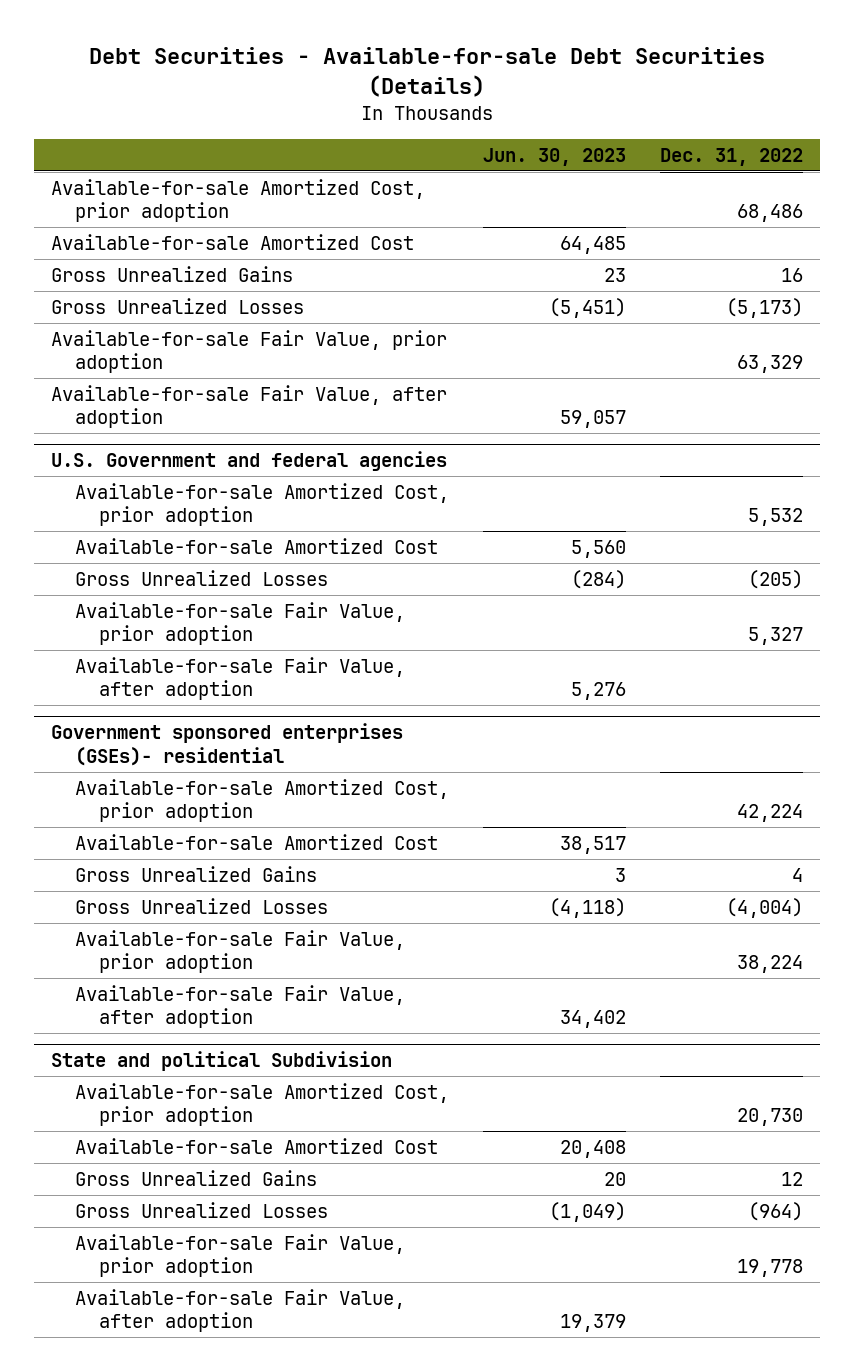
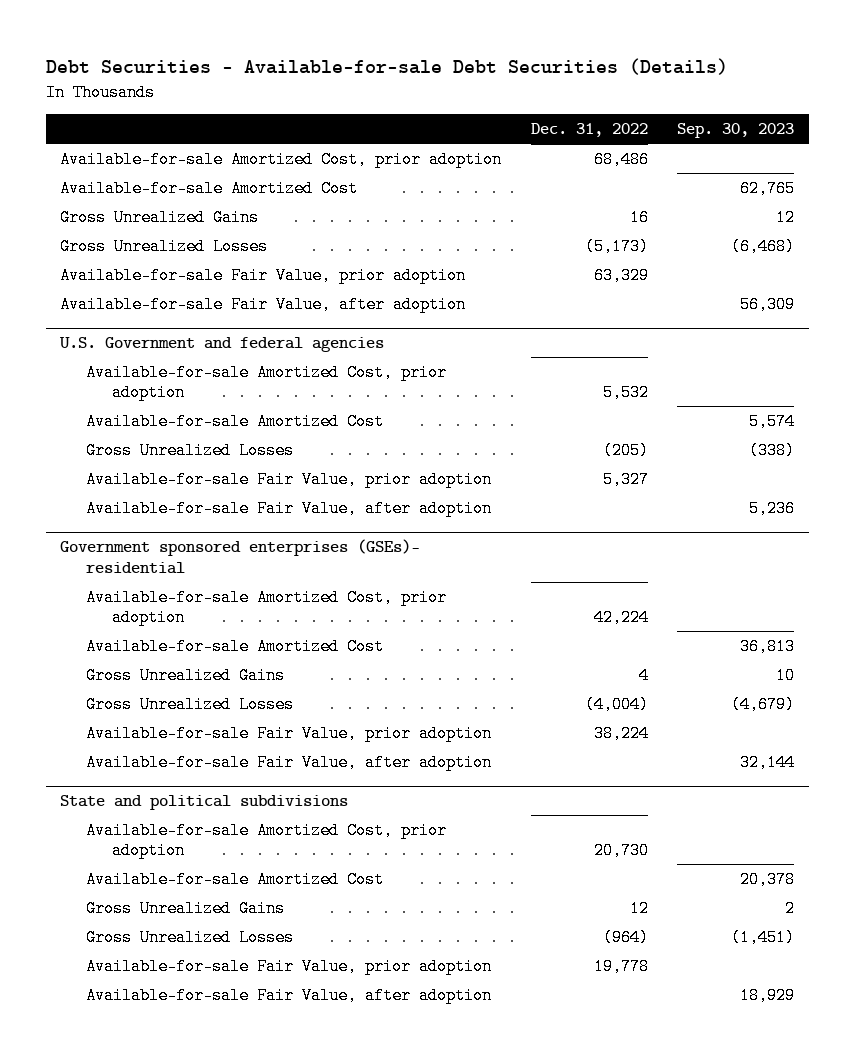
[483,147,627,166] Jun. 30, 2023 -> none
none -> [677,123,795,139] Sep. 30, 2023
[51,1051,393,1072] State and political Subdivision -> [60,795,349,811] State and political subdivisions

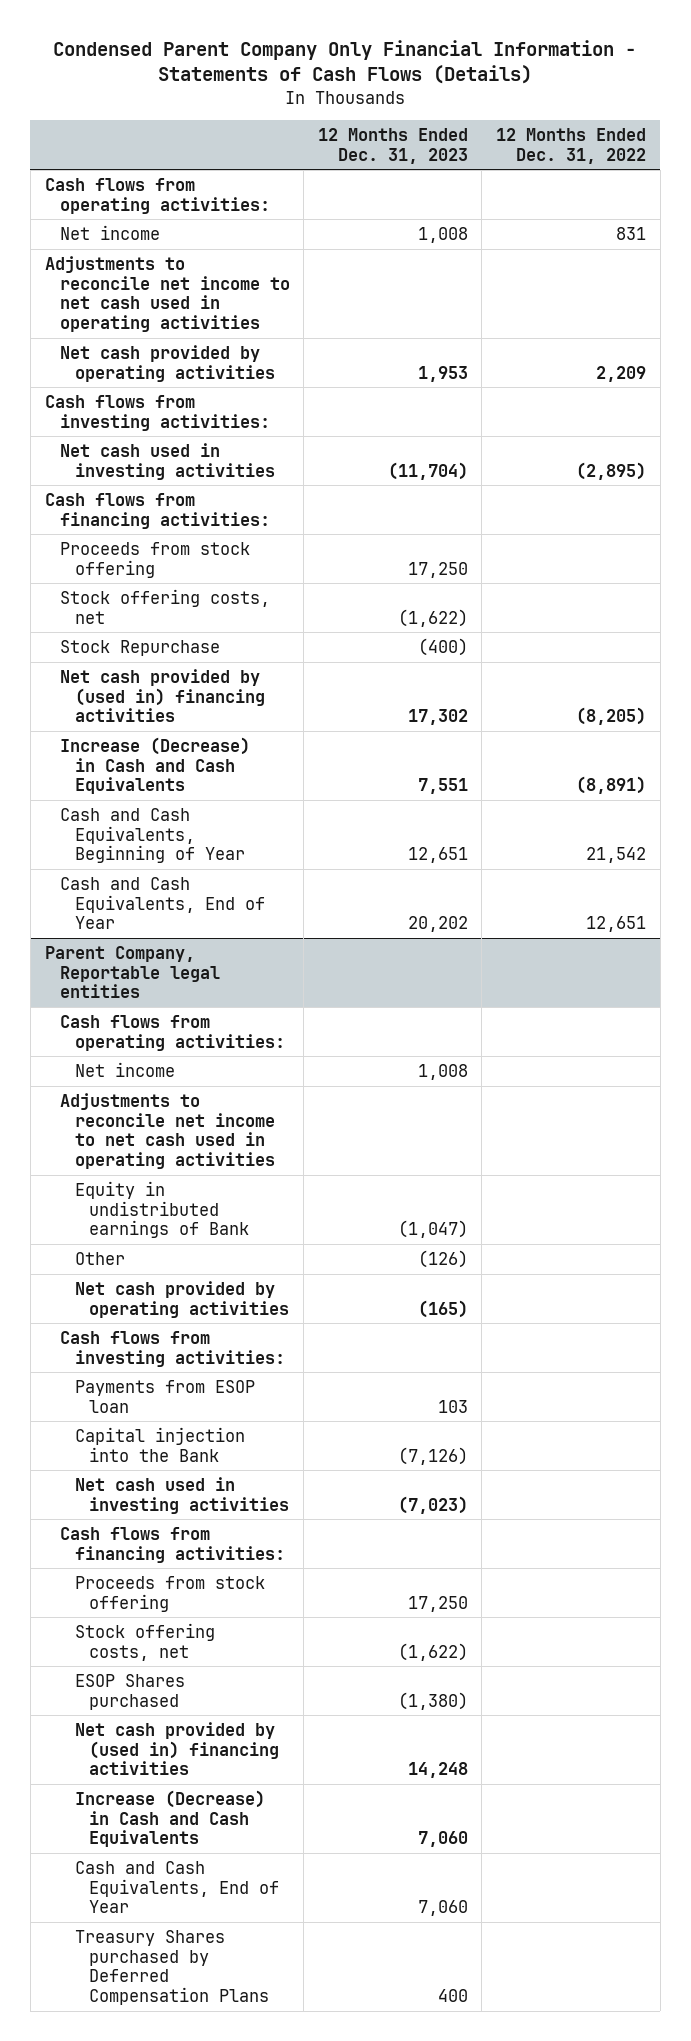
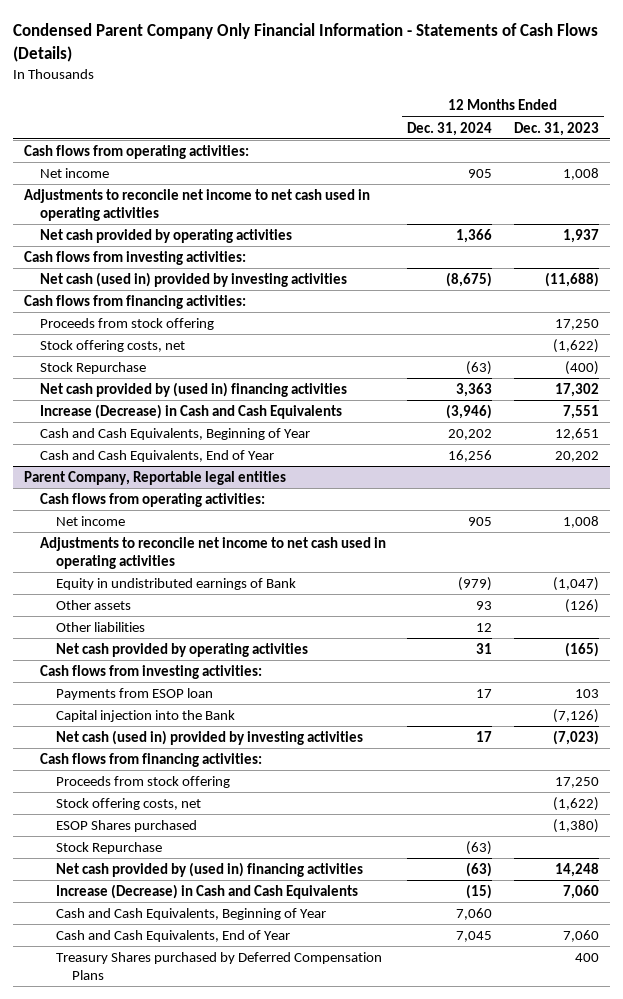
[496,127,647,164] 12 Months Ended Dec. 31, 2022 -> none
none -> [407,121,493,136] Dec. 31, 2024
[417,365,468,382] 1,953 -> [562,228,599,243] 1,937
[59,442,275,480] Net cash used in investing activities -> [40,271,348,287] Net cash (used in) provided by investing activities
[387,461,468,480] (11,704) -> [544,271,599,287] (11,688)
[74,1251,125,1265] Other -> [56,599,132,610] Other assets
none -> [56,621,146,632] Other liabilities
[74,1476,290,1514] Net cash used in investing activities -> [56,729,364,745] Net cash (used in) provided by investing activities
none -> [56,841,163,854] Stock Repurchase
none -> [56,907,327,920] Cash and Cash Equivalents, Beginning of Year

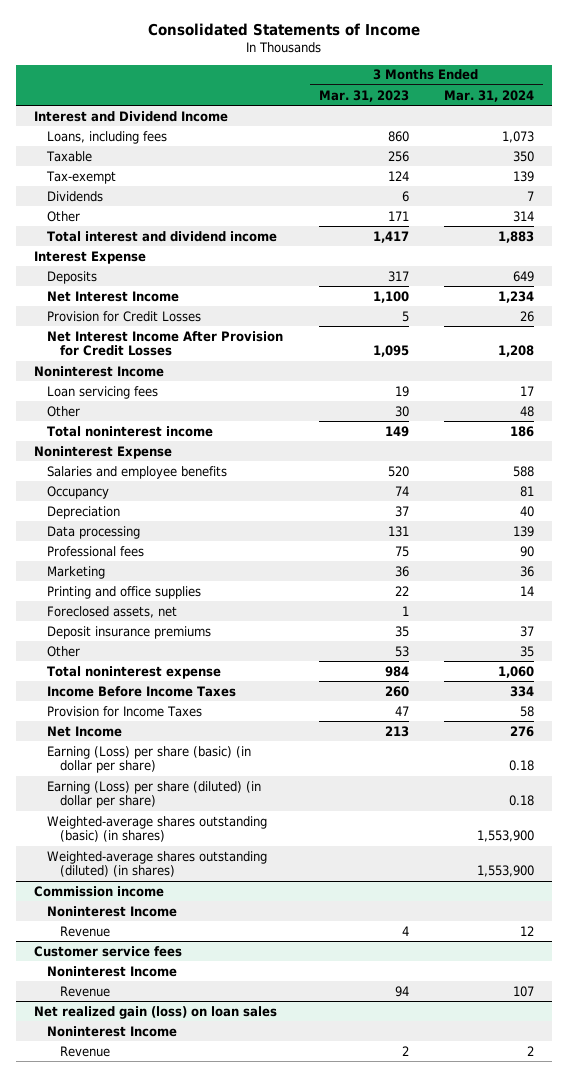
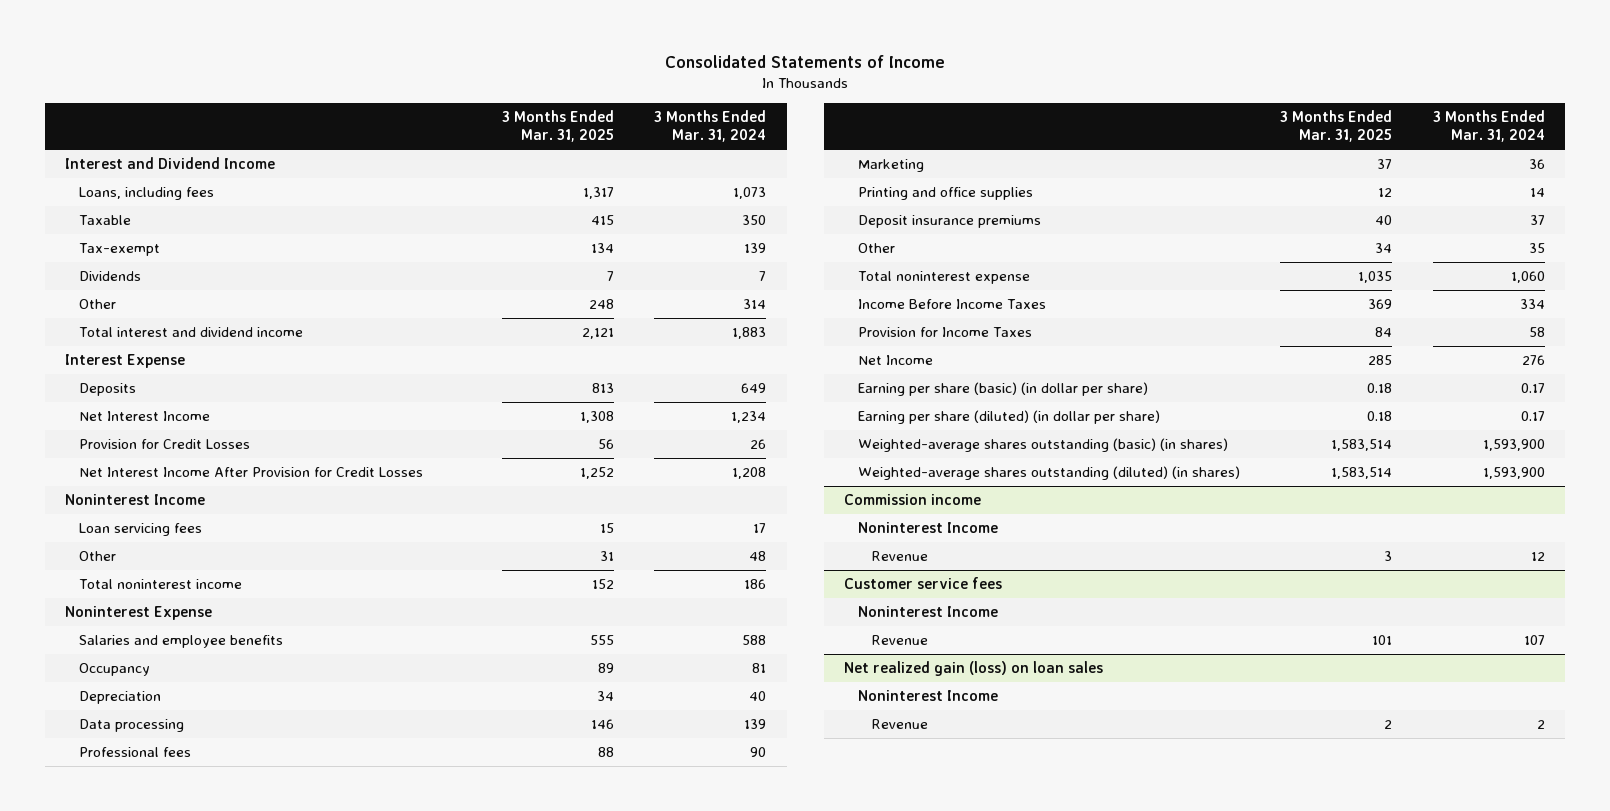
[318,89,409,102] Mar. 31, 2023 -> none
none -> [501,109,614,143] 3 Months Ended Mar. 31, 2025
[47,605,178,618] Foreclosed assets, net -> none
[47,745,252,774] Earning (Loss) per share (basic) (in dollar per share) -> [857,381,1148,396] Earning per share (basic) (in dollar per share)
[509,760,535,772] 0.18 -> [1520,382,1545,393] 0.17
[47,780,262,809] Earning (Loss) per share (diluted) (in dollar per share) -> [857,409,1160,424] Earning per share (diluted) (in dollar per share)
[509,795,535,807] 0.18 -> [1520,410,1545,421] 0.17
[477,830,535,843] 1,553,900 -> [1482,438,1545,451] 1,593,900
[477,865,535,878] 1,553,900 -> [1482,466,1545,479] 1,593,900

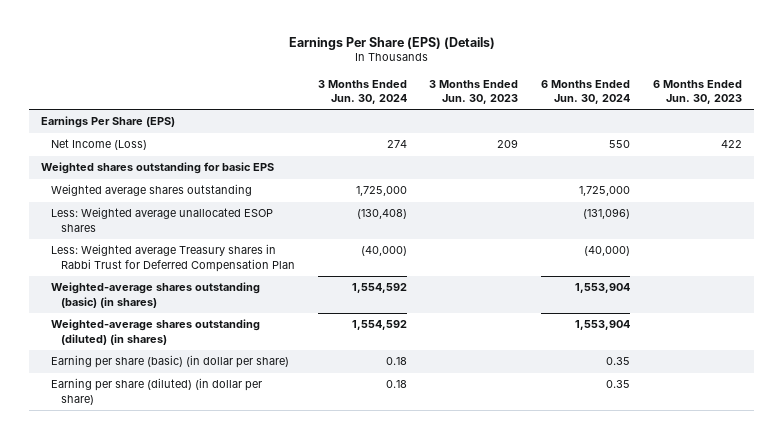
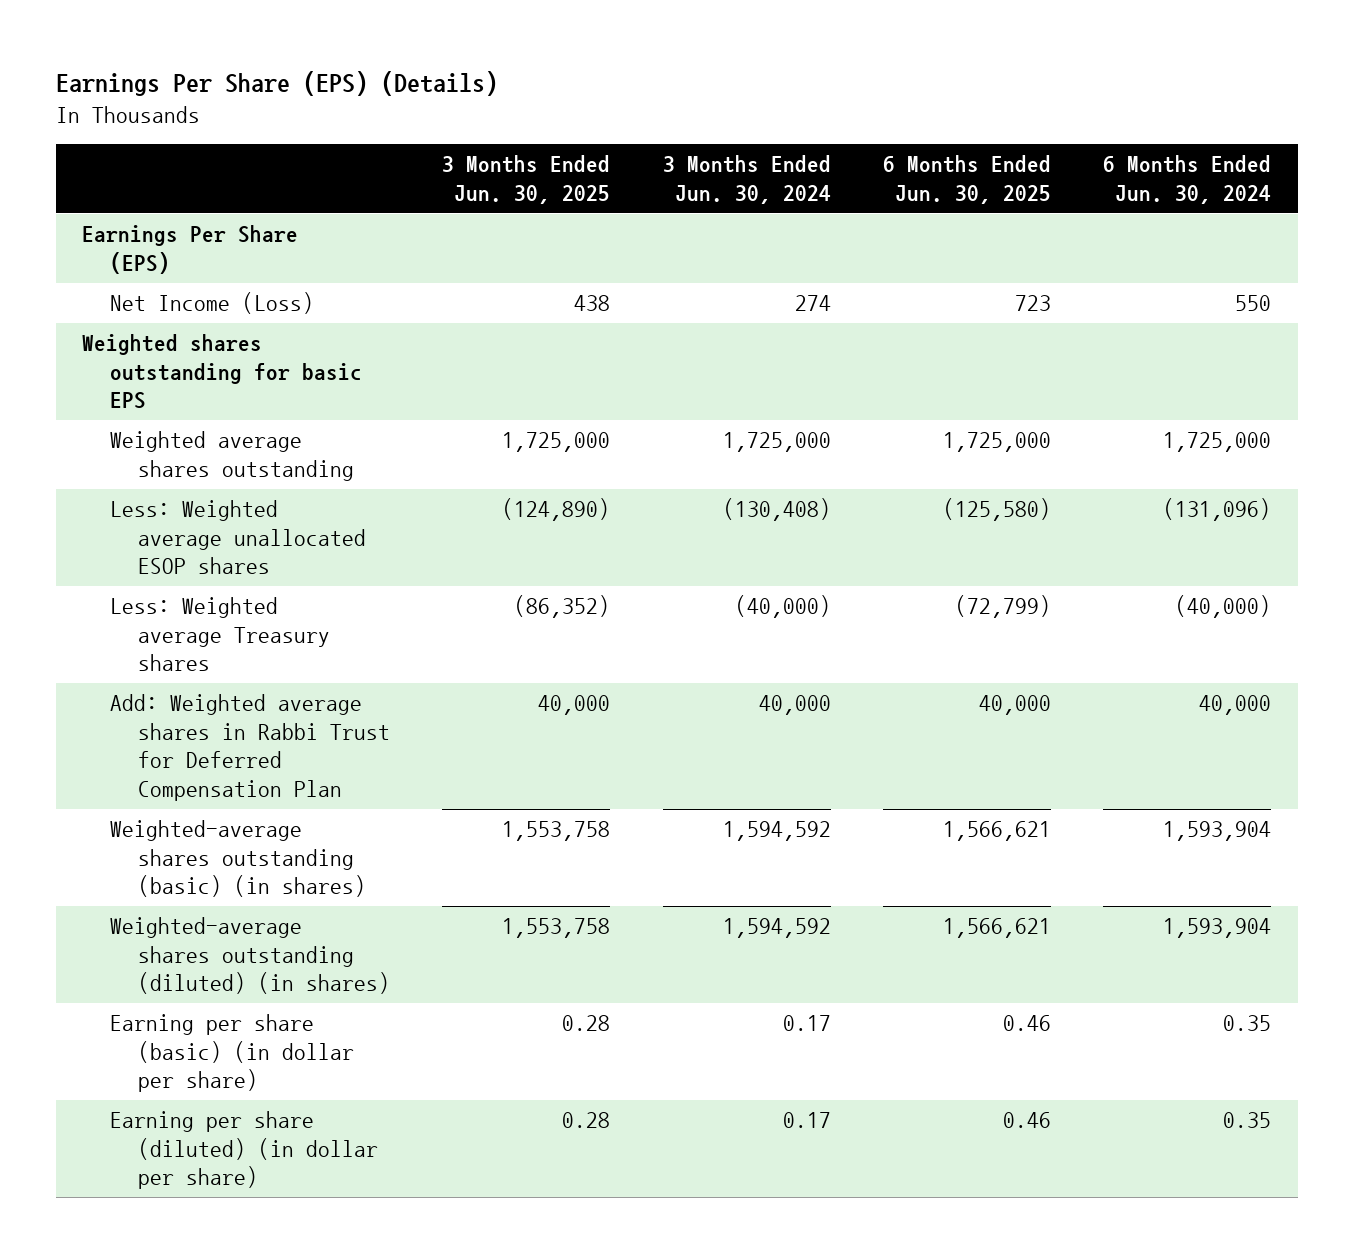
[429,79,519,105] 3 Months Ended Jun. 30, 2023 -> none
[653,79,743,105] 6 Months Ended Jun. 30, 2023 -> none
none -> [442,155,611,204] 3 Months Ended Jun. 30, 2025
none -> [882,155,1051,204] 6 Months Ended Jun. 30, 2025
none -> [109,597,330,672] Less: Weighted average Treasury shares
[50,244,295,272] Less: Weighted average Treasury shares in Rabbi Trust for Deferred Compensation Plan -> [109,694,390,801] Add: Weighted average shares in Rabbi Trust for Deferred Compensation Plan
[360,246,407,257] (40,000) -> [758,695,831,716] 40,000
[584,246,631,257] (40,000) -> [1199,695,1272,716] 40,000
[351,283,407,294] 1,554,592 -> [722,821,831,842] 1,594,592
[575,283,631,294] 1,553,904 -> [1163,821,1272,842] 1,593,904
[351,320,407,331] 1,554,592 -> [722,918,831,939] 1,594,592
[575,320,631,331] 1,553,904 -> [1163,918,1272,939] 1,593,904
[385,357,407,366] 0.18 -> [782,1015,831,1032] 0.17
[385,380,407,389] 0.18 -> [782,1112,831,1129] 0.17

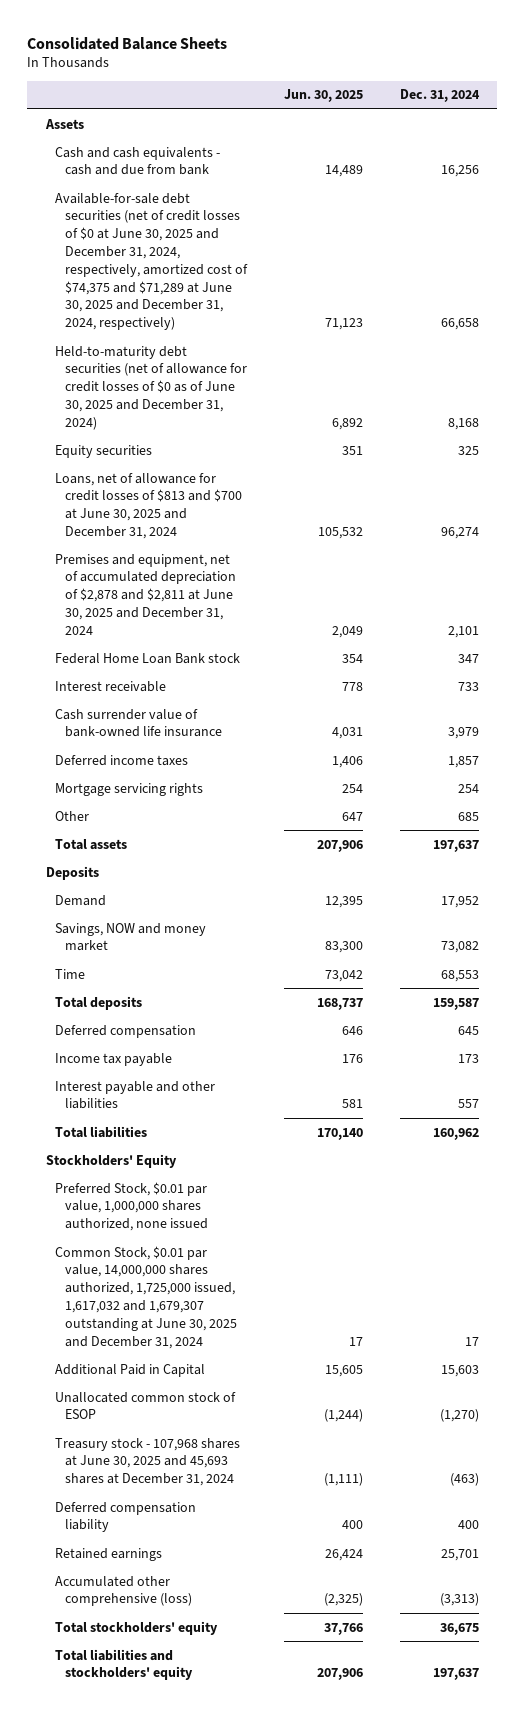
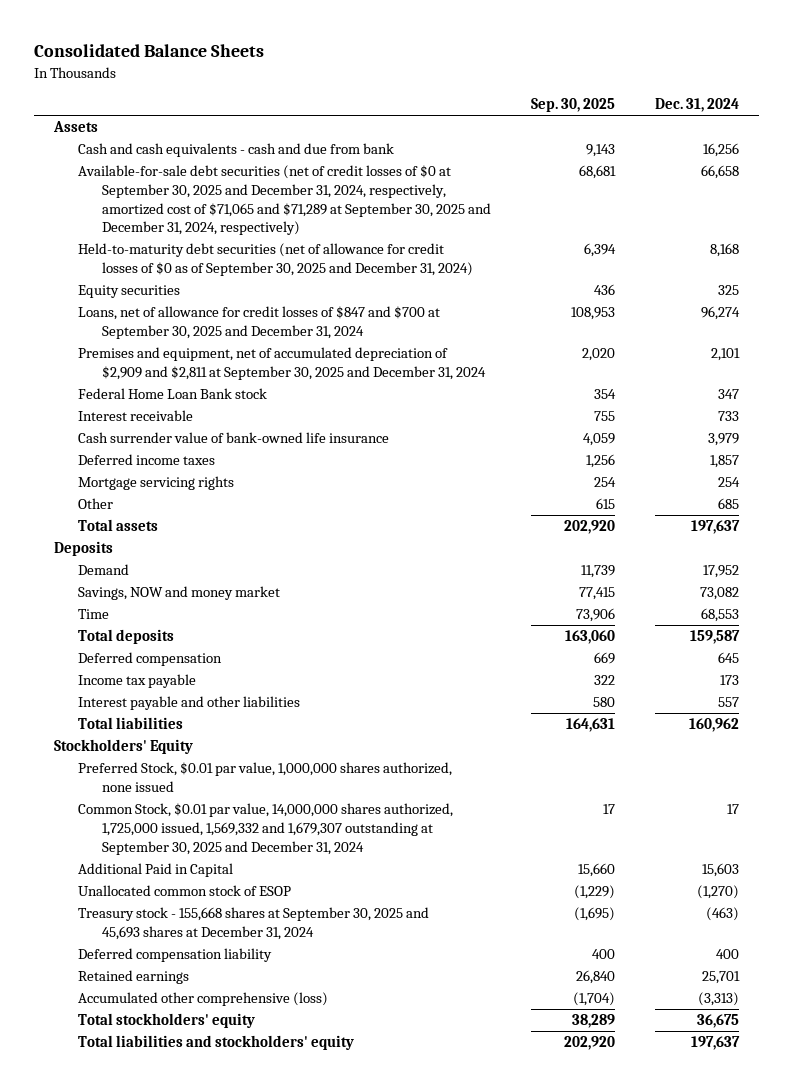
[283,89,363,103] Jun. 30, 2025 -> none
none -> [531,98,616,113] Sep. 30, 2025
[55,192,249,331] Available-for-sale debt securities (net of credit losses of $0 at June 30, 2025 and December 31, 2024, respectively, amortized cost of $74,375 and $71,289 at June 30, 2025 and December 31, 2024, respectively) -> [78,165,491,236] Available-for-sale debt securities (net of credit losses of $0 at September 30, 2025 and December 31, 2024, respectively, amortized cost of $71,065 and $71,289 at September 30, 2025 and December 31, 2024, respectively)
[55,345,248,430] Held-to-maturity debt securities (net of allowance for credit losses of $0 as of June 30, 2025 and December 31, 2024) -> [78,243,473,276] Held-to-maturity debt securities (net of allowance for credit losses of $0 as of September 30, 2025 and December 31, 2024)
[55,472,243,540] Loans, net of allowance for credit losses of $813 and $700 at June 30, 2025 and December 31, 2024 -> [78,306,441,339] Loans, net of allowance for credit losses of $847 and $700 at September 30, 2025 and December 31, 2024
[55,553,237,635] Premises and equipment, net of accumulated depreciation of $2,878 and $2,811 at June 30, 2025 and December 31, 2024 -> [78,347,486,380] Premises and equipment, net of accumulated depreciation of $2,909 and $2,811 at September 30, 2025 and December 31, 2024
[55,1245,238,1349] Common Stock, $0.01 par value, 14,000,000 shares authorized, 1,725,000 issued, 1,617,032 and 1,679,307 outstanding at June 30, 2025 and December 31, 2024 -> [78,803,454,855] Common Stock, $0.01 par value, 14,000,000 shares authorized, 1,725,000 issued, 1,569,332 and 1,679,307 outstanding at September 30, 2025 and December 31, 2024
[55,1437,241,1487] Treasury stock - 107,968 shares at June 30, 2025 and 45,693 shares at December 31, 2024 -> [78,907,430,940] Treasury stock - 155,668 shares at September 30, 2025 and 45,693 shares at December 31, 2024

